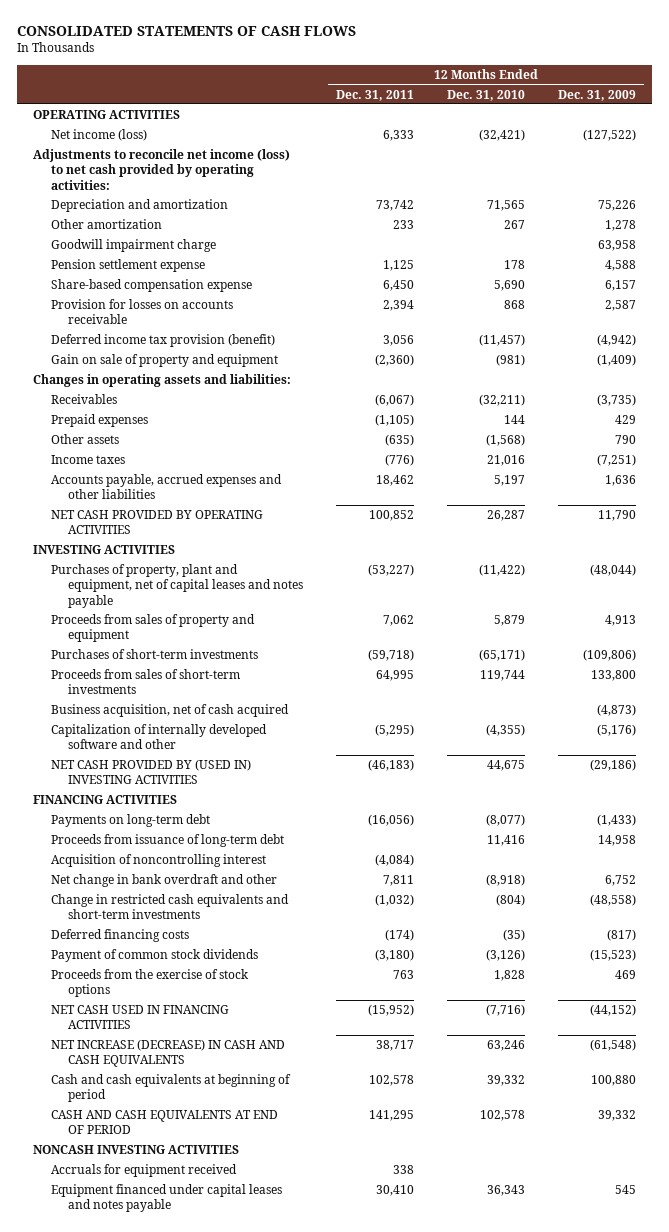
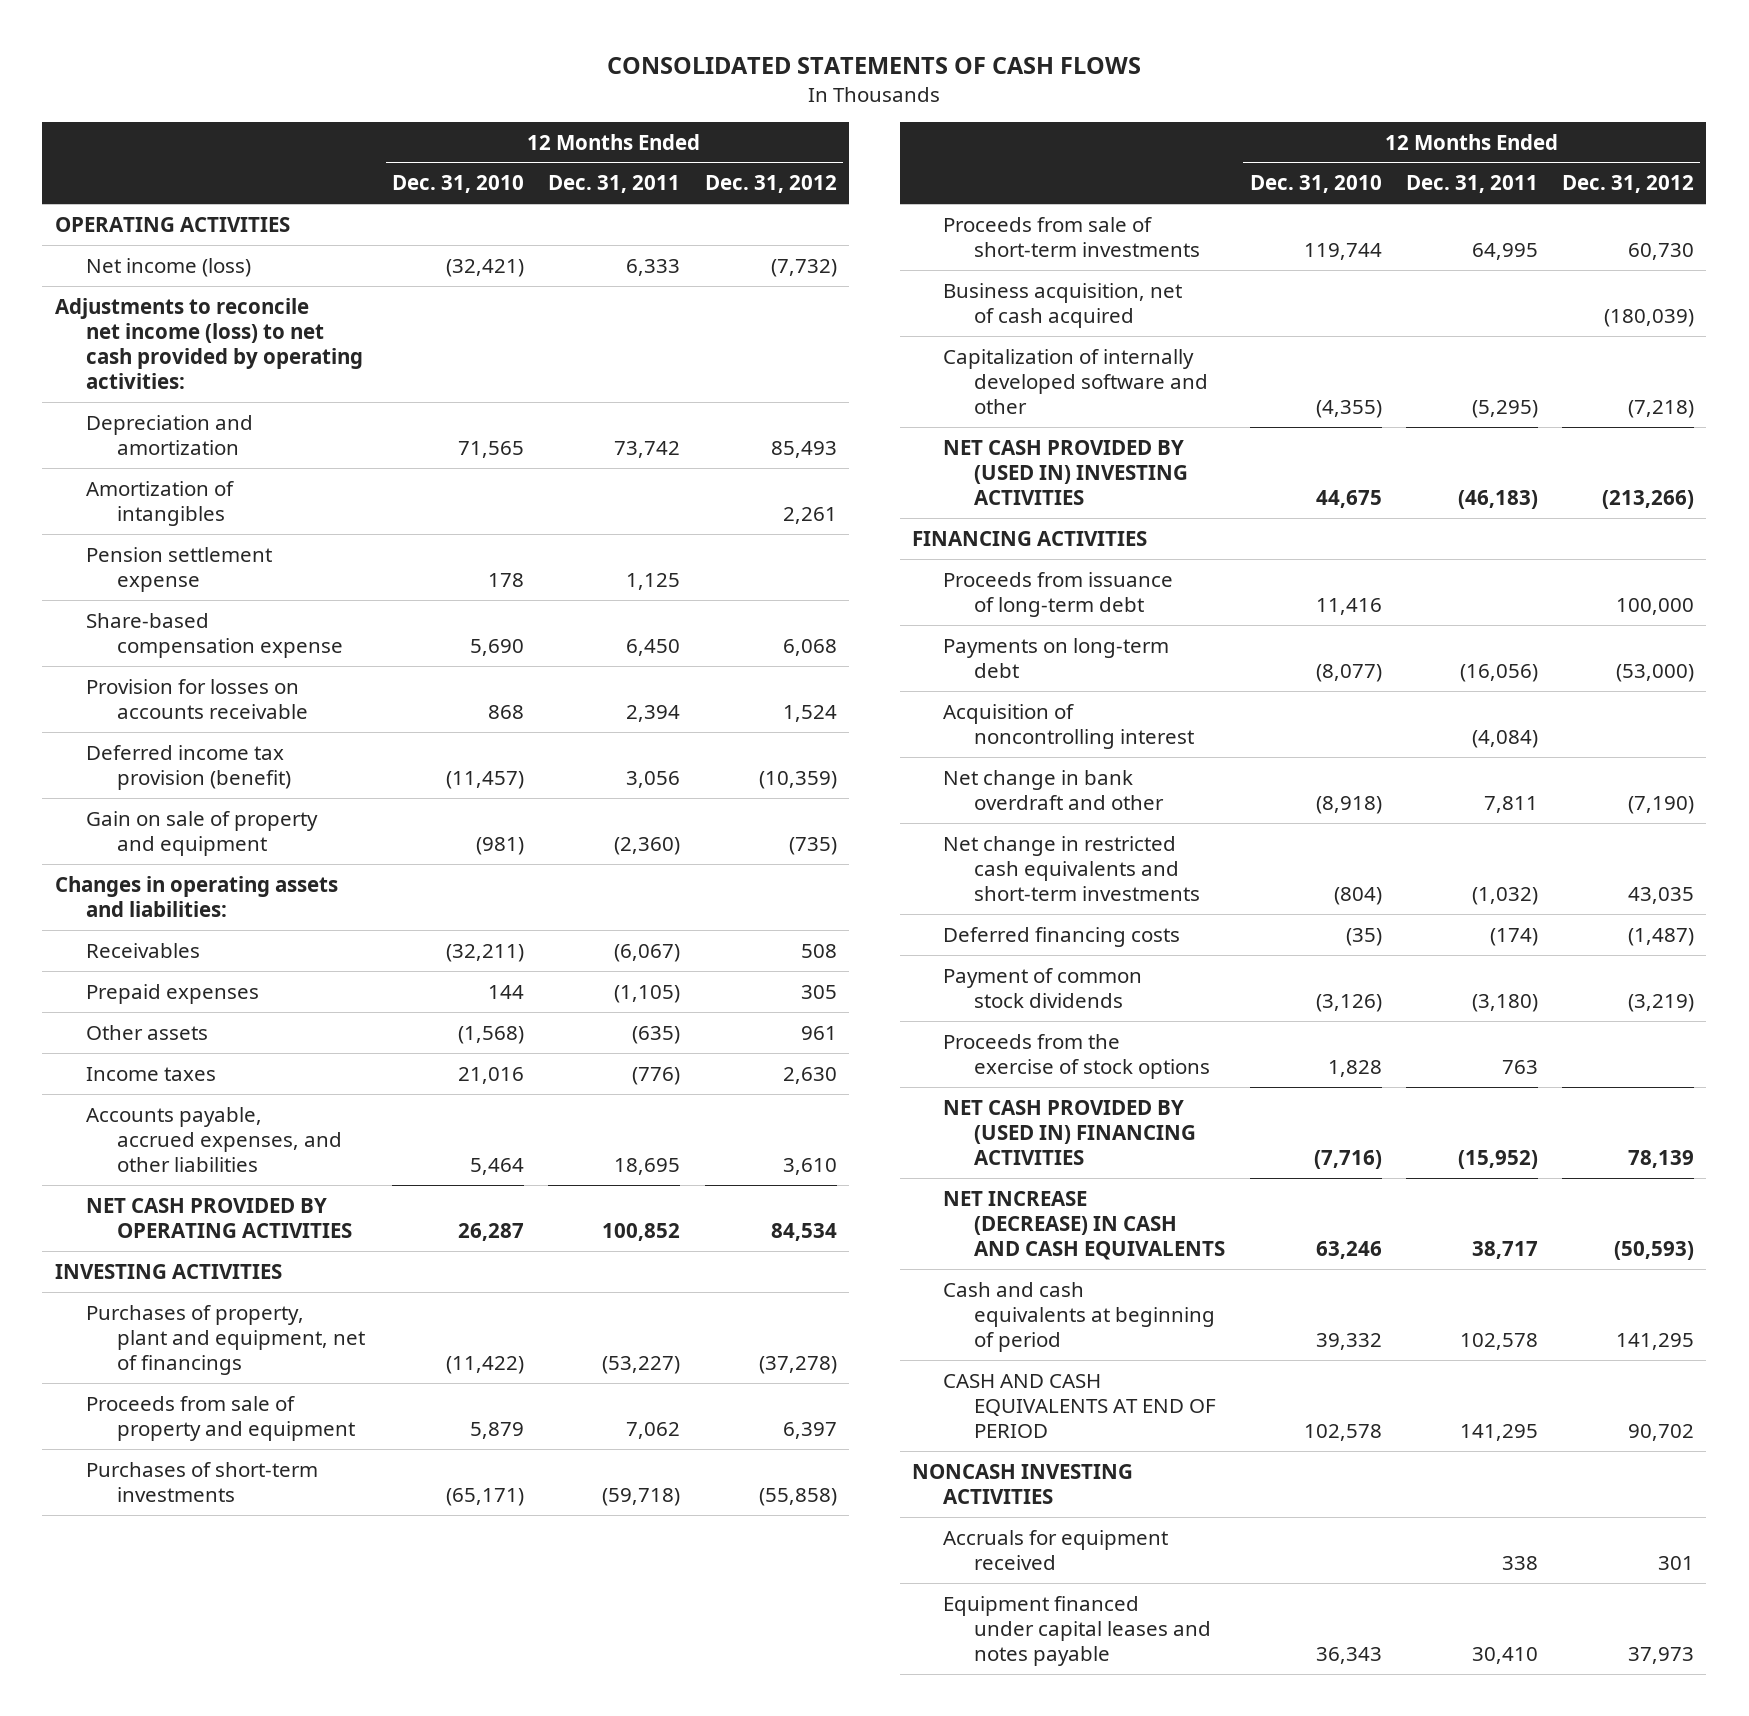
[557,89,636,101] Dec. 31, 2009 -> none
none -> [704,175,837,194] Dec. 31, 2012
[50,219,162,230] Other amortization -> none
[50,239,216,253] Goodwill impairment charge -> none
none -> [85,480,234,526] Amortization of intangibles
[50,474,282,500] Accounts payable, accrued expenses and other liabilities -> [85,1106,342,1173] Accounts payable, accrued expenses, and other liabilities
[375,475,414,487] 18,462 -> [614,1158,681,1176] 18,695
[493,475,525,487] 5,197 -> [470,1158,525,1176] 5,464
[50,564,303,608] Purchases of property, plant and equipment, net of capital leases and notes payable -> [85,1304,365,1376] Purchases of property, plant and equipment, net of financings
[50,614,255,643] Proceeds from sales of property and equipment -> [85,1395,355,1441] Proceeds from sale of property and equipment
[50,669,240,695] Proceeds from sales of short-term investments -> [943,216,1201,257] Proceeds from sale of short-term investments
[50,814,210,828] Payments on long-term debt -> [943,637,1170,678] Payments on long-term debt
[50,894,289,920] Change in restricted cash equivalents and short-term investments -> [943,835,1201,902] Net change in restricted cash equivalents and short-term investments
[50,1005,229,1030] NET CASH USED IN FINANCING ACTIVITIES -> [943,1099,1197,1166] NET CASH PROVIDED BY (USED IN) FINANCING ACTIVITIES

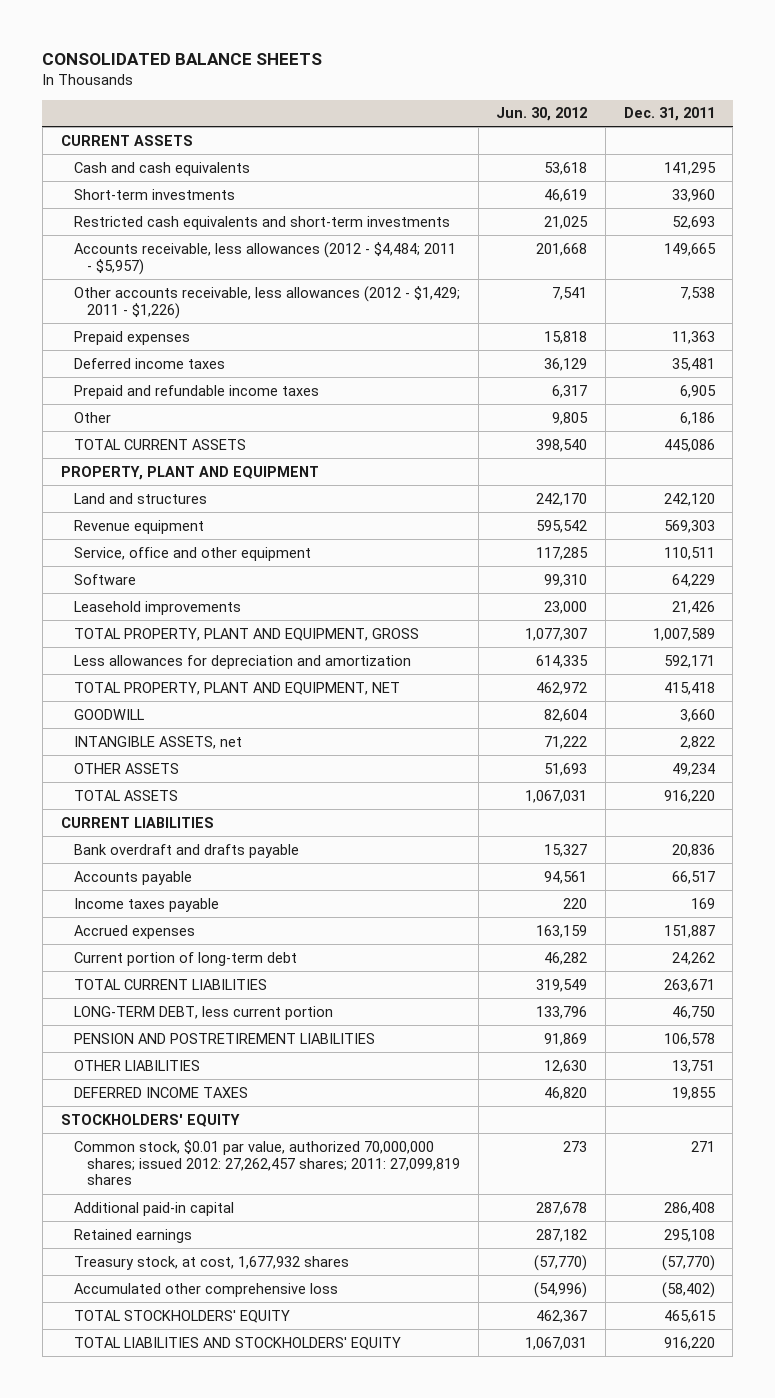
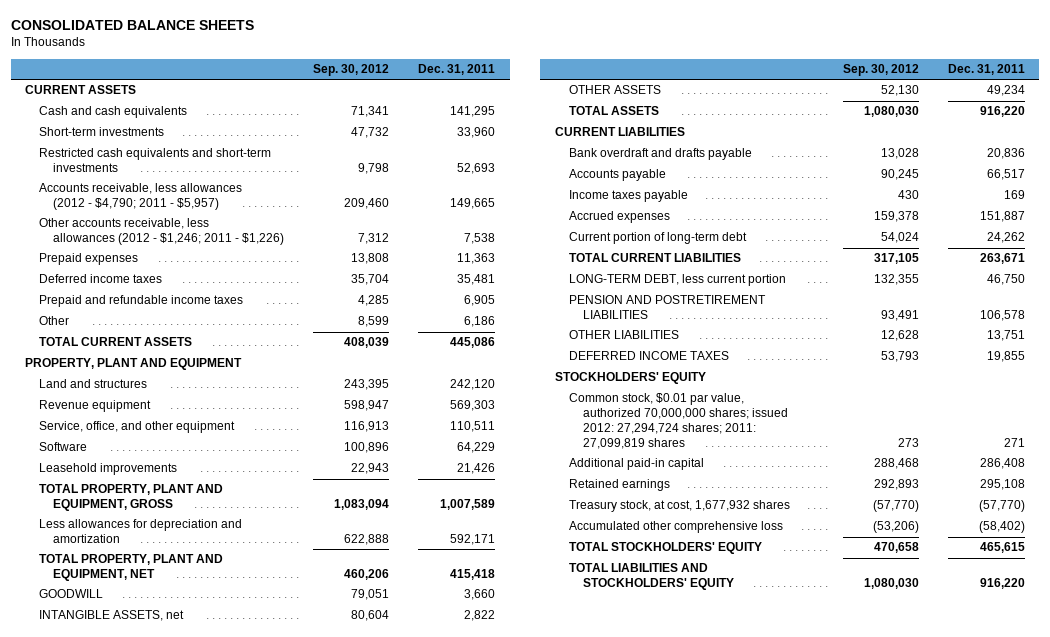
[496,107,588,122] Jun. 30, 2012 -> none
none -> [313,64,390,77] Sep. 30, 2012
[73,241,456,275] Accounts receivable, less allowances (2012 - $4,484; 2011 - $5,957) -> [39,183,243,211] Accounts receivable, less allowances (2012 - $4,790; 2011 - $5,957)
[73,285,460,319] Other accounts receivable, less allowances (2012 - $1,429; 2011 - $1,226) -> [39,218,285,246] Other accounts receivable, less allowances (2012 - $1,246; 2011 - $1,226)
[73,546,311,561] Service, office and other equipment -> [39,421,236,434] Service, office, and other equipment
[73,1139,460,1186] Common stock, $0.01 par value, authorized 70,000,000 shares; issued 2012: 27,262,457 shares; 2011: 27,099,819 shares -> [568,393,788,449] Common stock, $0.01 par value, authorized 70,000,000 shares; issued 2012: 27,294,724 shares; 2011: 27,099,819 shares

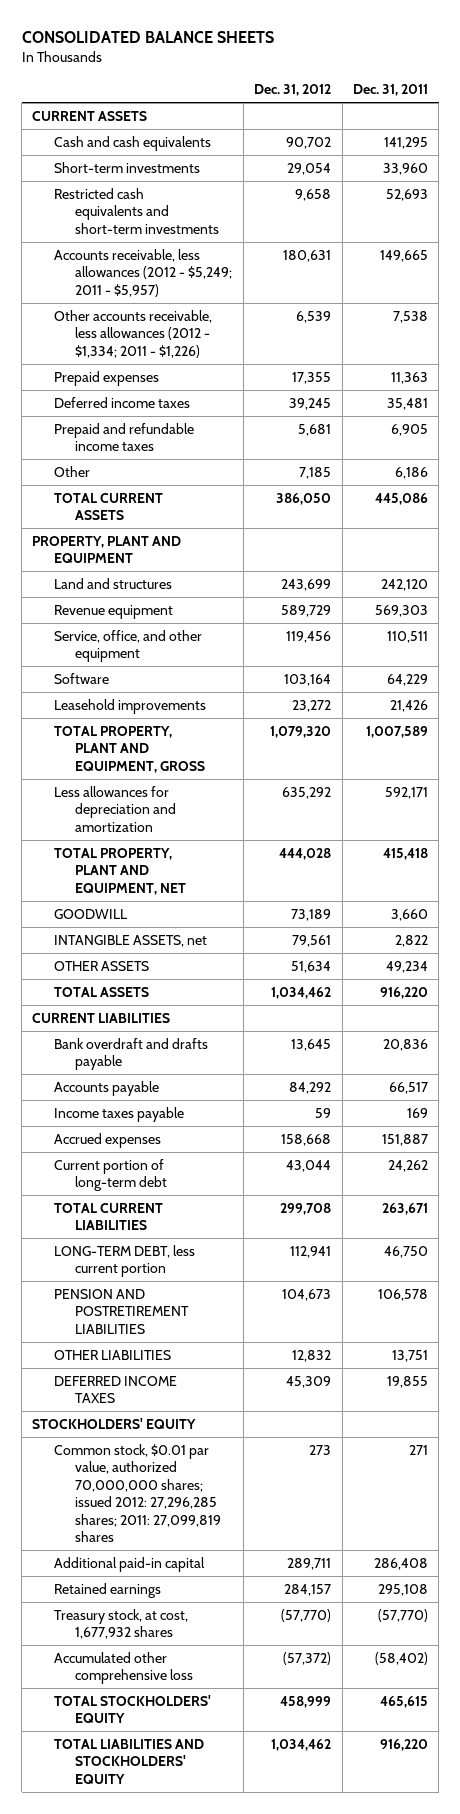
[313,64,390,77] Sep. 30, 2012 -> none
none -> [254,84,332,97] Dec. 31, 2012
[39,183,243,211] Accounts receivable, less allowances (2012 - $4,790; 2011 - $5,957) -> [53,248,233,297] Accounts receivable, less allowances (2012 - $5,249; 2011 - $5,957)
[39,218,285,246] Other accounts receivable, less allowances (2012 - $1,246; 2011 - $1,226) -> [53,309,212,358] Other accounts receivable, less allowances (2012 - $1,334; 2011 - $1,226)
[568,393,788,449] Common stock, $0.01 par value, authorized 70,000,000 shares; issued 2012: 27,294,724 shares; 2011: 27,099,819 shares -> [53,1443,222,1543] Common stock, $0.01 par value, authorized 70,000,000 shares; issued 2012: 27,296,285 shares; 2011: 27,099,819 shares

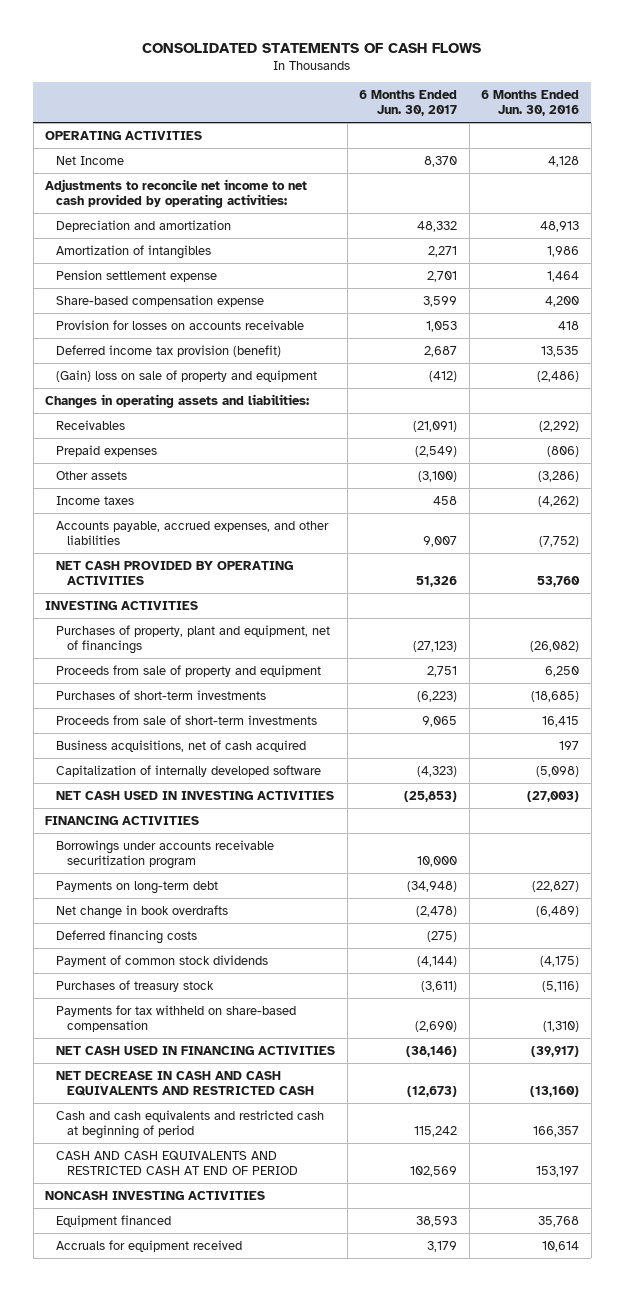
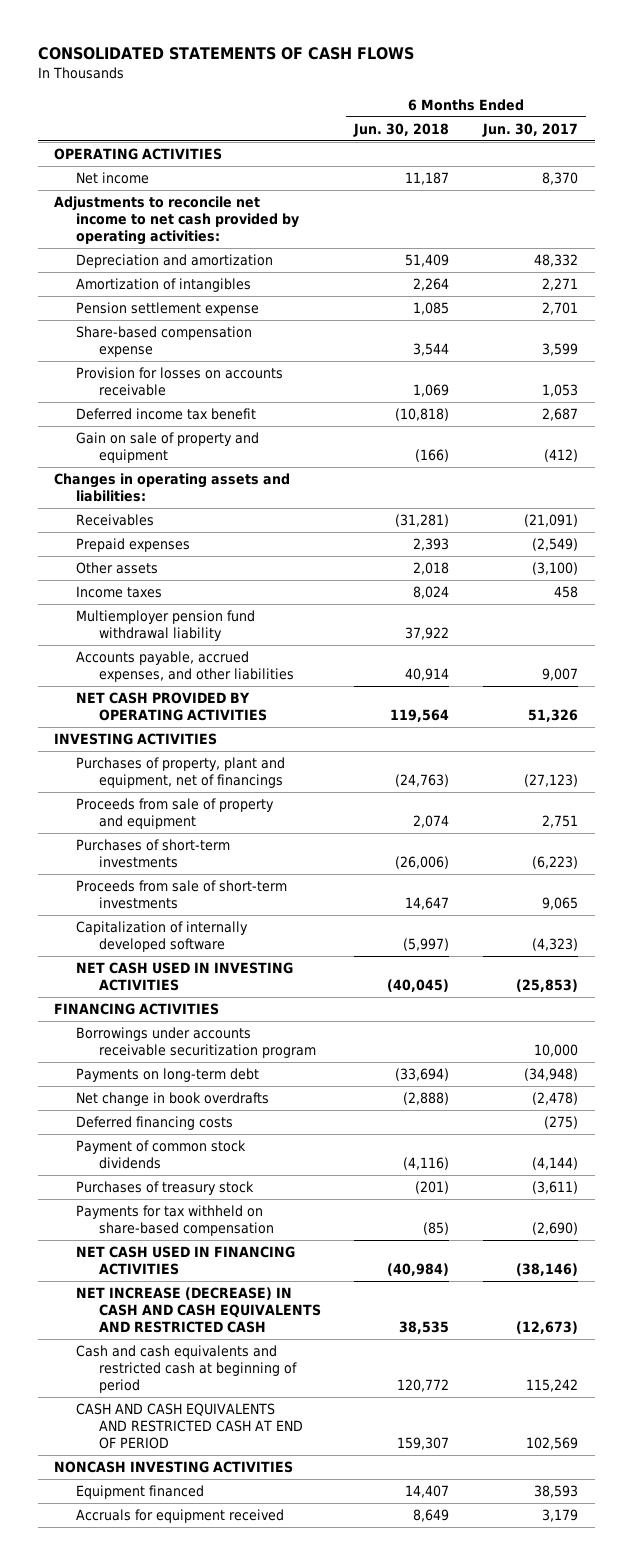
[481,89,580,117] 6 Months Ended Jun. 30, 2016 -> none
none -> [353,122,450,137] Jun. 30, 2018
[56,155,125,165] Net Income -> [76,172,150,185] Net income
[56,344,282,357] Deferred income tax provision (benefit) -> [76,408,257,421] Deferred income tax benefit
[56,369,318,382] (Gain) loss on sale of property and equipment -> [76,432,260,464] Gain on sale of property and equipment
none -> [76,610,256,642] Multiemployer pension fund withdrawal liability
[56,739,307,752] Business acquisitions, net of cash acquired -> none
[56,1070,314,1096] NET DECREASE IN CASH AND CASH EQUIVALENTS AND RESTRICTED CASH -> [76,1287,321,1334] NET INCREASE (DECREASE) IN CASH AND CASH EQUIVALENTS AND RESTRICTED CASH

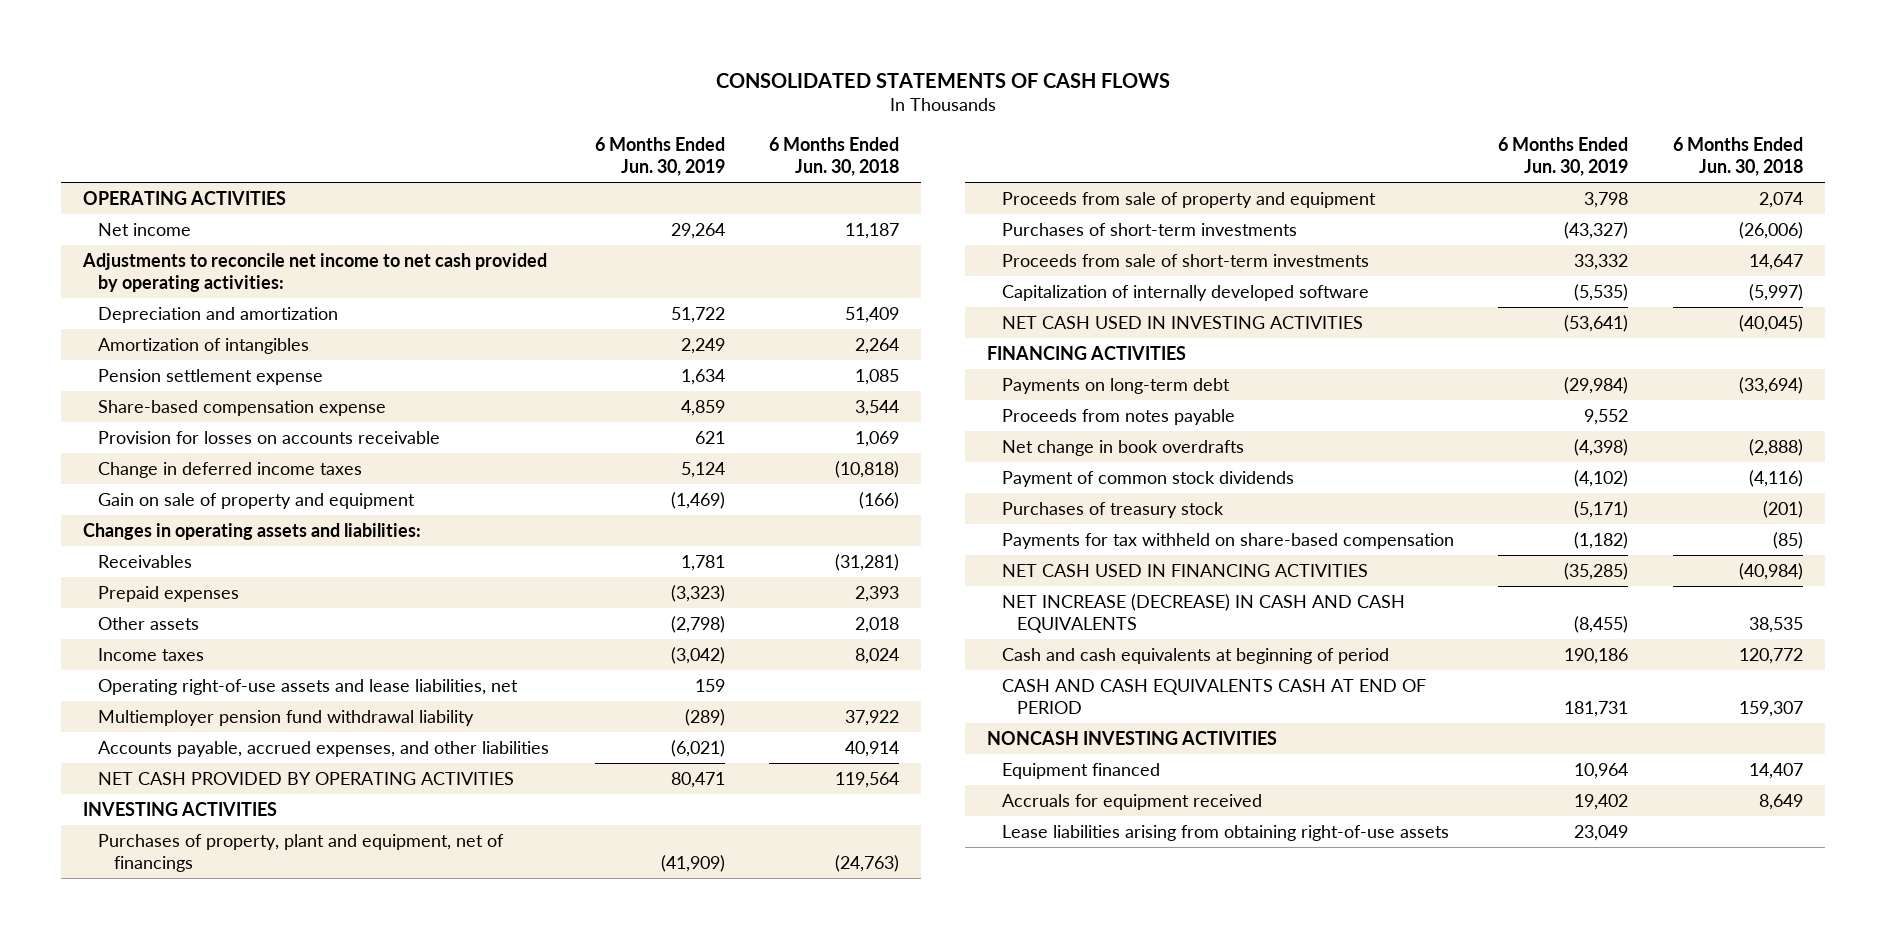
[481,122,578,137] Jun. 30, 2017 -> none
none -> [594,136,725,176] 6 Months Ended Jun. 30, 2019
[76,408,257,421] Deferred income tax benefit -> [98,461,363,478] Change in deferred income taxes
none -> [98,678,519,695] Operating right-of-use assets and lease liabilities, net
[76,1027,316,1059] Borrowings under accounts receivable securitization program -> none
none -> [1002,408,1236,425] Proceeds from notes payable
[76,1116,234,1131] Deferred financing costs -> none
[76,1287,321,1334] NET INCREASE (DECREASE) IN CASH AND CASH EQUIVALENTS AND RESTRICTED CASH -> [1002,593,1406,633] NET INCREASE (DECREASE) IN CASH AND CASH EQUIVALENTS
[76,1345,297,1394] Cash and cash equivalents and restricted cash at beginning of period -> [1002,647,1390,664] Cash and cash equivalents at beginning of period
[76,1403,303,1450] CASH AND CASH EQUIVALENTS AND RESTRICTED CASH AT END OF PERIOD -> [1002,678,1427,714] CASH AND CASH EQUIVALENTS CASH AT END OF PERIOD
none -> [1002,824,1450,841] Lease liabilities arising from obtaining right-of-use assets

